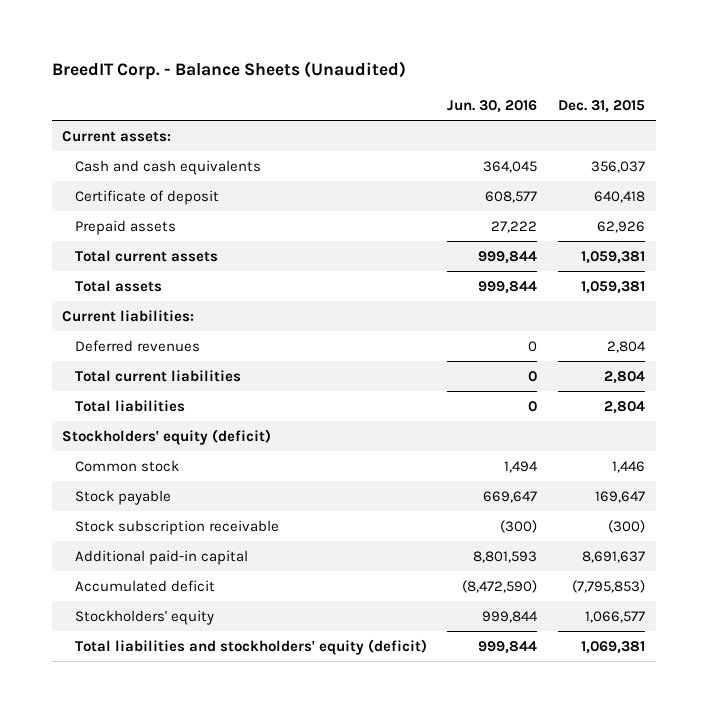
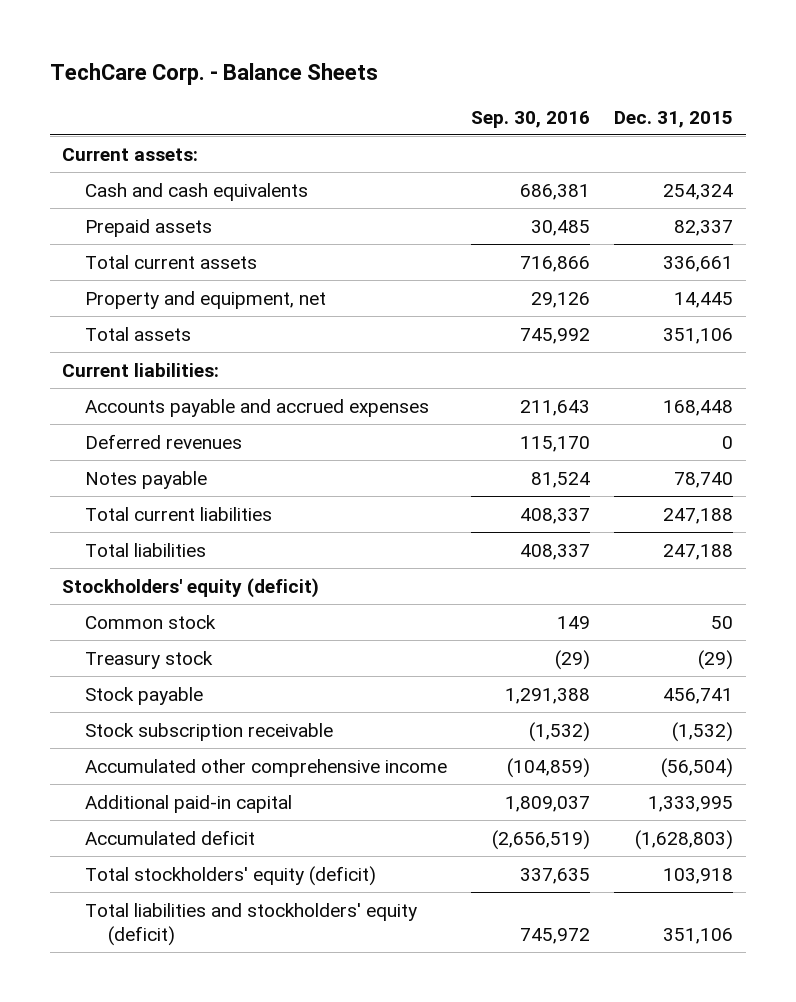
[52,61,407,81] BreedIT Corp. - Balance Sheets (Unaudited) -> [50,62,379,85] TechCare Corp. - Balance Sheets
[447,100,538,114] Jun. 30, 2016 -> none
none -> [471,110,591,128] Sep. 30, 2016
[74,189,219,205] Certificate of deposit -> none
[591,160,646,173] 356,037 -> [663,183,734,200] 254,324
[597,220,646,233] 62,926 -> [674,219,734,236] 82,337
[581,250,646,264] 1,059,381 -> [663,255,734,272] 336,661
none -> [85,290,327,309] Property and equipment, net
[581,280,646,294] 1,059,381 -> [663,327,734,344] 351,106
none -> [85,398,430,417] Accounts payable and accrued expenses
[607,340,647,353] 2,804 -> [722,435,734,449] 0
none -> [85,470,208,489] Notes payable
[604,370,646,384] 2,804 -> [663,507,734,524] 247,188
[604,400,646,414] 2,804 -> [663,543,734,560] 247,188
[612,460,646,473] 1,446 -> [711,615,734,629] 50
none -> [85,650,214,669] Treasury stock
[595,490,646,503] 169,647 -> [663,687,734,704] 456,741
[608,519,646,533] (300) -> [672,721,734,742] (1,532)
none -> [85,758,448,777] Accumulated other comprehensive income
[582,550,646,563] 8,691,637 -> [648,795,734,812] 1,333,995
[572,579,646,593] (7,795,853) -> [635,829,734,850] (1,628,803)
[74,609,214,625] Stockholders' equity -> [85,865,377,886] Total stockholders' equity (deficit)
[585,610,646,623] 1,066,577 -> [663,867,734,884] 103,918
[581,640,646,654] 1,069,381 -> [663,927,734,944] 351,106

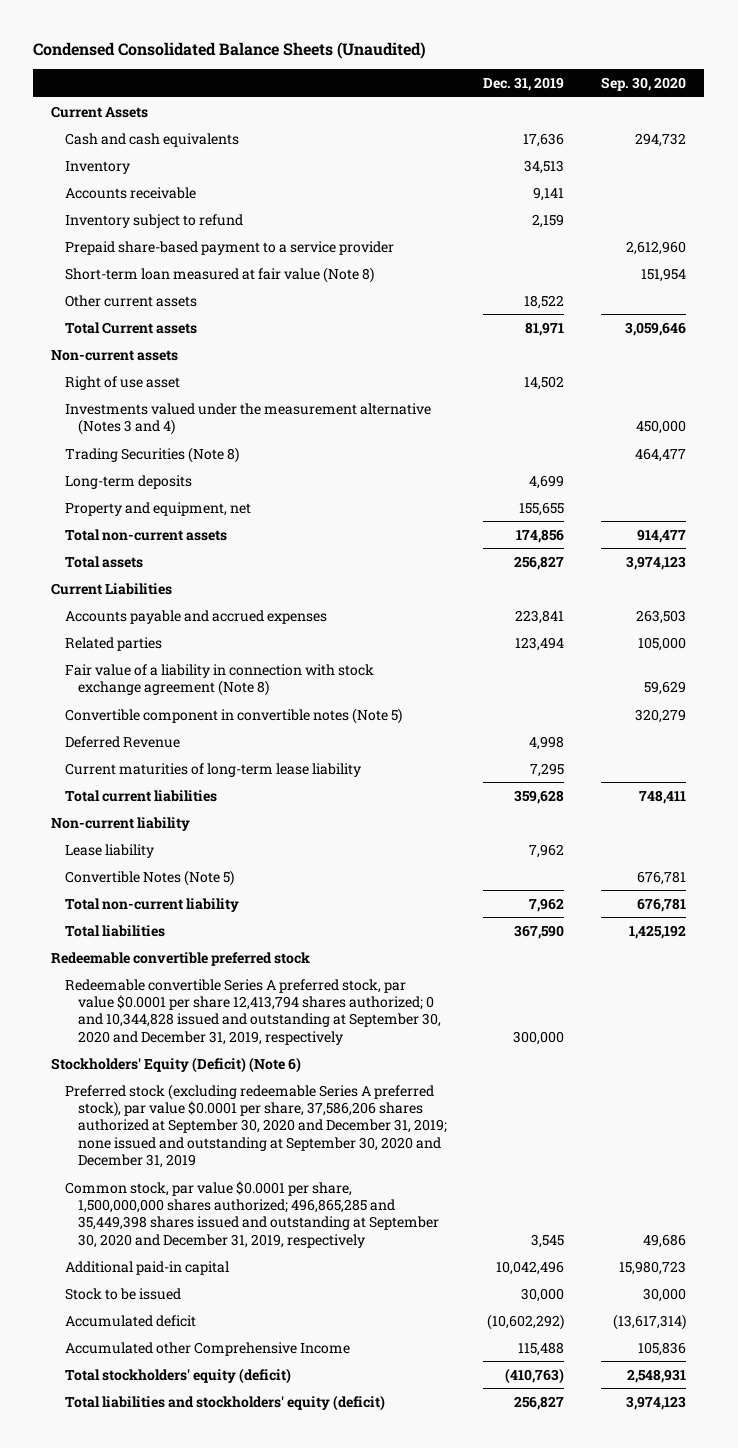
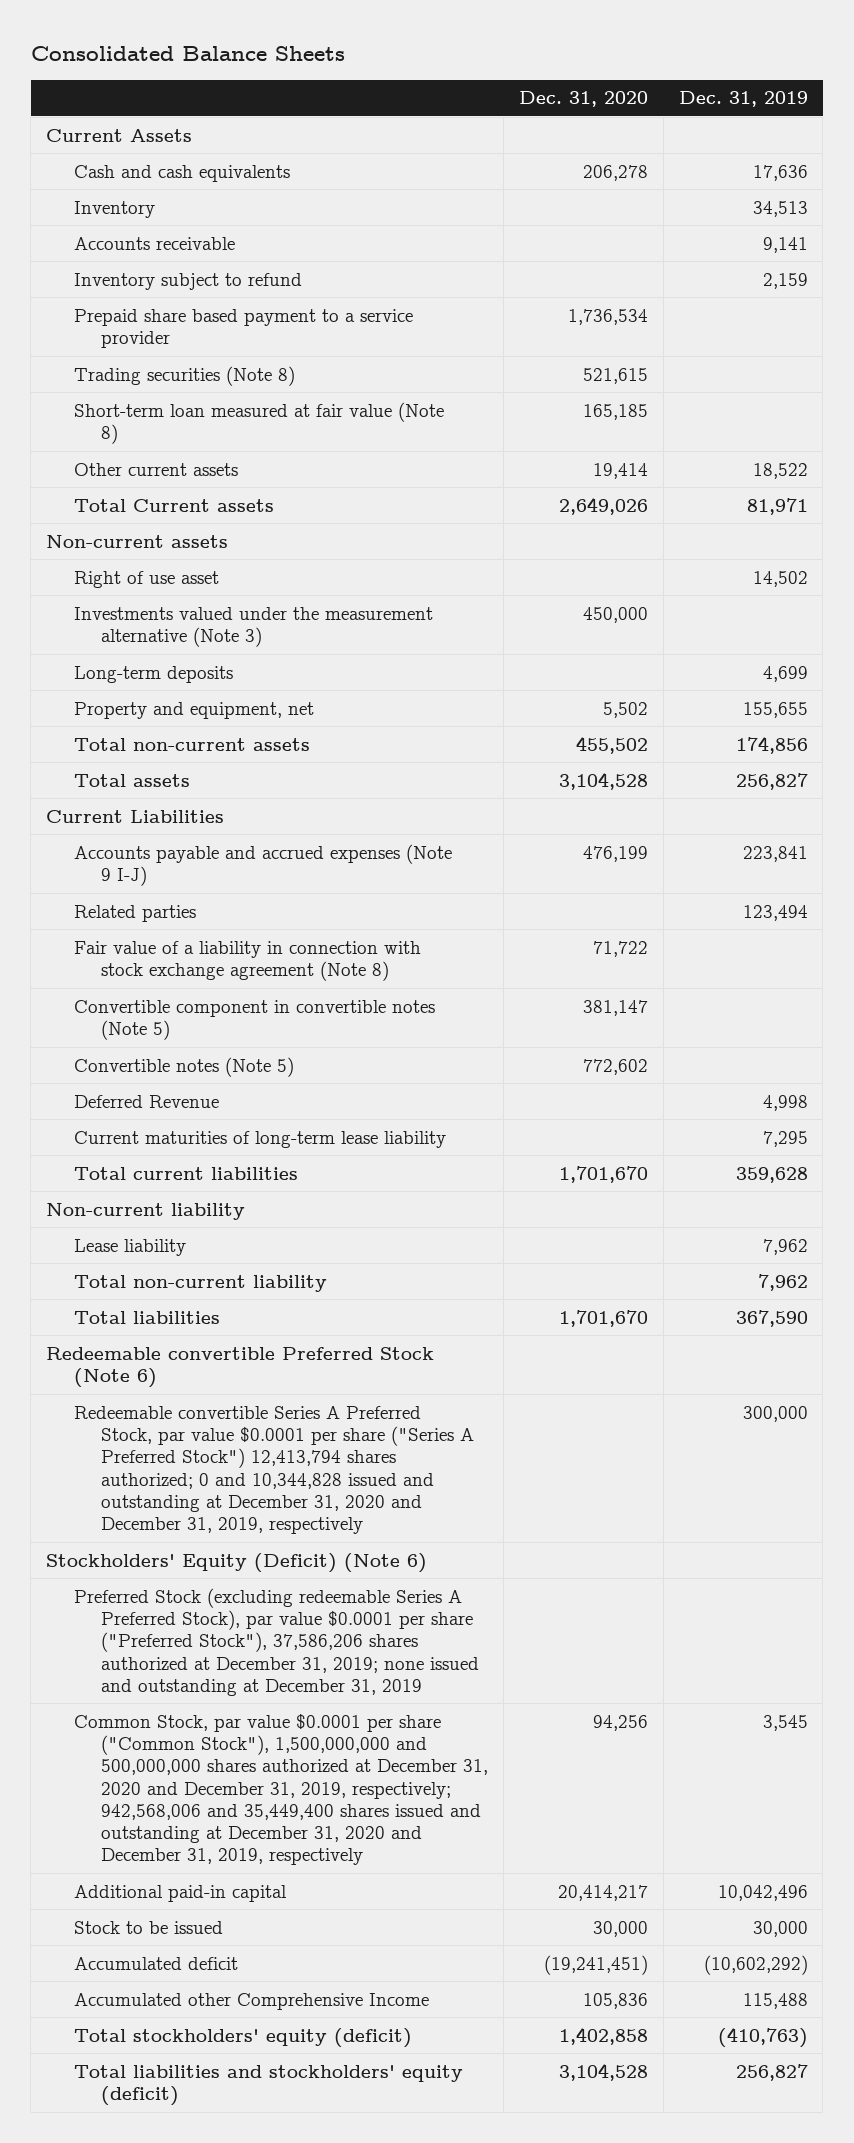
[33,42,427,60] Condensed Consolidated Balance Sheets (Unaudited) -> [30,45,345,61] Consolidated Balance Sheets
[601,76,687,91] Sep. 30, 2020 -> none
none -> [519,91,649,108] Dec. 31, 2020
[64,240,394,255] Prepaid share-based payment to a service provider -> [73,308,413,349] Prepaid share based payment to a service provider
none -> [73,365,295,386] Trading securities (Note 8)
[64,446,239,463] Trading Securities (Note 8) -> none
[64,402,431,436] Investments valued under the measurement alternative (Notes 3 and 4) -> [73,606,433,648] Investments valued under the measurement alternative (Note 3)
[64,609,327,624] Accounts payable and accrued expenses -> [73,843,452,887] Accounts payable and accrued expenses (Note 9 I-J)
none -> [73,1056,294,1077] Convertible notes (Note 5)
[64,869,234,886] Convertible Notes (Note 5) -> none
[51,951,311,966] Redeemable convertible preferred stock -> [46,1346,435,1389] Redeemable convertible Preferred Stock (Note 6)
[64,978,441,1045] Redeemable convertible Series A preferred stock, par value $0.0001 per share 12,413,794 shares authorized; 0 and 10,344,828 issued and outstanding at September 30, 2020 and December 31, 2019, respectively -> [73,1405,475,1535] Redeemable convertible Series A Preferred Stock, par value $0.0001 per share ("Series A Preferred Stock") 12,413,794 shares authorized; 0 and 10,344,828 issued and outstanding at December 31, 2020 and December 31, 2019, respectively
[64,1083,447,1168] Preferred stock (excluding redeemable Series A preferred stock), par value $0.0001 per share, 37,586,206 shares authorized at September 30, 2020 and December 31, 2019; none issued and outstanding at September 30, 2020 and December 31, 2019 -> [73,1587,480,1696] Preferred Stock (excluding redeemable Series A Preferred Stock), par value $0.0001 per share ("Preferred Stock"), 37,586,206 shares authorized at December 31, 2019; none issued and outstanding at December 31, 2019
[64,1180,439,1248] Common stock, par value $0.0001 per share, 1,500,000,000 shares authorized; 496,865,285 and 35,449,398 shares issued and outstanding at September 30, 2020 and December 31, 2019, respectively -> [73,1713,489,1866] Common Stock, par value $0.0001 per share ("Common Stock"), 1,500,000,000 and 500,000,000 shares authorized at December 31, 2020 and December 31, 2019, respectively; 942,568,006 and 35,449,400 shares issued and outstanding at December 31, 2020 and December 31, 2019, respectively

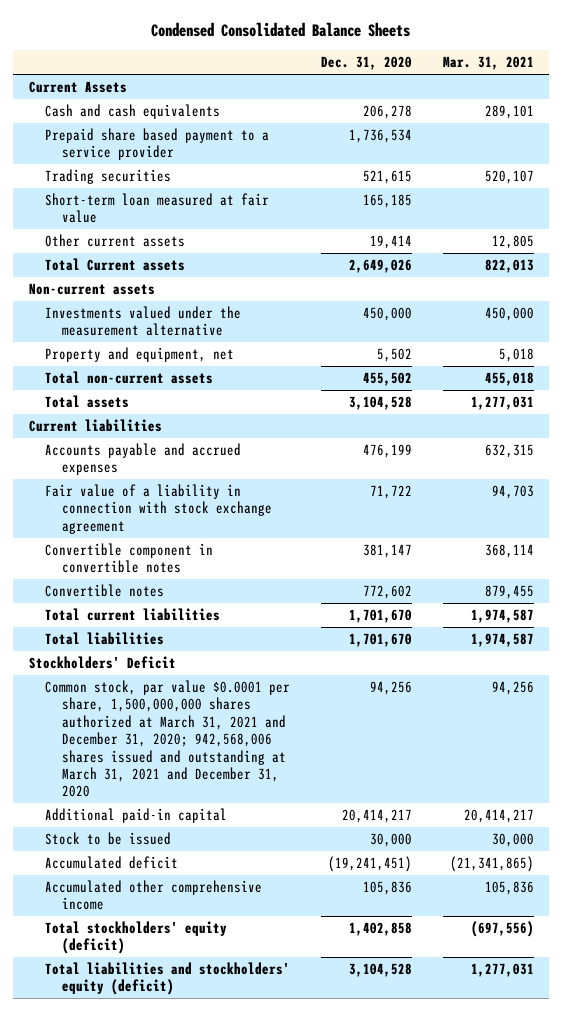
[30,45,345,61] Consolidated Balance Sheets -> [151,21,411,37] Condensed Consolidated Balance Sheets
[678,91,808,108] Dec. 31, 2019 -> none
none -> [442,56,534,71] Mar. 31, 2021
[73,200,155,218] Inventory -> none
[73,236,235,250] Accounts receivable -> none
[73,272,302,290] Inventory subject to refund -> none
[73,365,295,386] Trading securities (Note 8) -> [45,168,172,184] Trading securities
[73,401,444,445] Short-term loan measured at fair value (Note 8) -> [45,192,270,224] Short-term loan measured at fair value
[73,570,219,588] Right of use asset -> none
[73,665,233,683] Long-term deposits -> none
[73,606,433,648] Investments valued under the measurement alternative (Note 3) -> [45,305,242,337] Investments valued under the measurement alternative
[73,904,196,922] Related parties -> none
[73,1094,219,1108] Deferred Revenue -> none
[73,1130,446,1148] Current maturities of long-term lease liability -> none
[46,809,225,823] Current Liabilities -> [28,418,162,432] Current liabilities
[73,843,452,887] Accounts payable and accrued expenses (Note 9 I-J) -> [45,442,242,476] Accounts payable and accrued expenses
[73,940,421,982] Fair value of a liability in connection with stock exchange agreement (Note 8) -> [45,483,272,534] Fair value of a liability in connection with stock exchange agreement
[73,999,435,1041] Convertible component in convertible notes (Note 5) -> [45,542,214,574] Convertible component in convertible notes
[73,1056,294,1077] Convertible notes (Note 5) -> [45,583,165,597] Convertible notes
[46,1202,246,1220] Non-current liability -> none
[73,1238,186,1256] Lease liability -> none
[73,1274,327,1292] Total non-current liability -> none
[46,1346,435,1389] Redeemable convertible Preferred Stock (Note 6) -> none
[73,1405,475,1535] Redeemable convertible Series A Preferred Stock, par value $0.0001 per share ("Series A Preferred Stock") 12,413,794 shares authorized; 0 and 10,344,828 issued and outstanding at December 31, 2020 and December 31, 2019, respectively -> none
[73,1587,480,1696] Preferred Stock (excluding redeemable Series A Preferred Stock), par value $0.0001 per share ("Preferred Stock"), 37,586,206 shares authorized at December 31, 2019; none issued and outstanding at December 31, 2019 -> none
[46,1552,428,1573] Stockholders' Equity (Deficit) (Note 6) -> [28,655,176,669] Stockholders' Deficit
[73,1713,489,1866] Common Stock, par value $0.0001 per share ("Common Stock"), 1,500,000,000 and 500,000,000 shares authorized at December 31, 2020 and December 31, 2019, respectively; 942,568,006 and 35,449,400 shares issued and outstanding at December 31, 2020 and December 31, 2019, respectively -> [45,679,291,798] Common stock, par value $0.0001 per share, 1,500,000,000 shares authorized at March 31, 2021 and December 31, 2020; 942,568,006 shares issued and outstanding at March 31, 2021 and December 31, 2020
[73,1992,429,2010] Accumulated other Comprehensive Income -> [45,879,263,911] Accumulated other comprehensive income

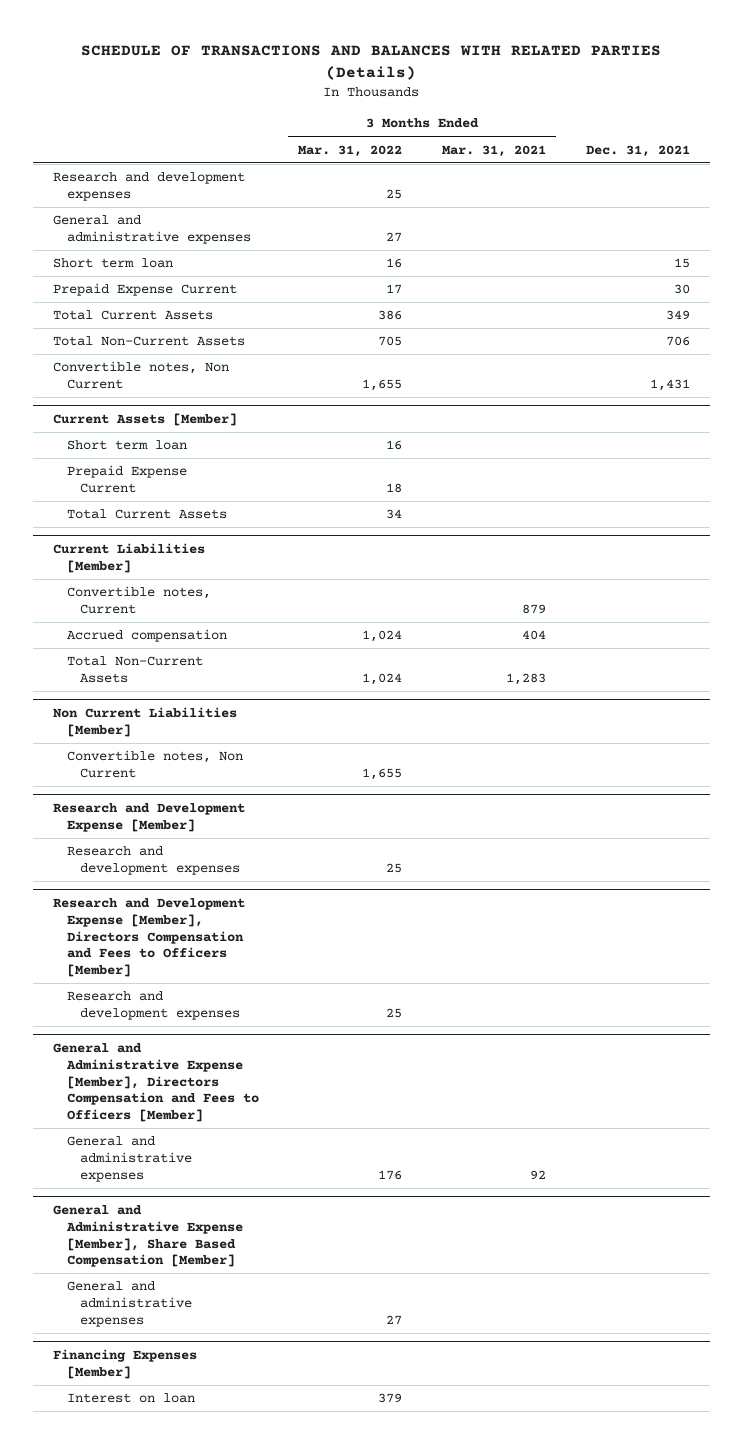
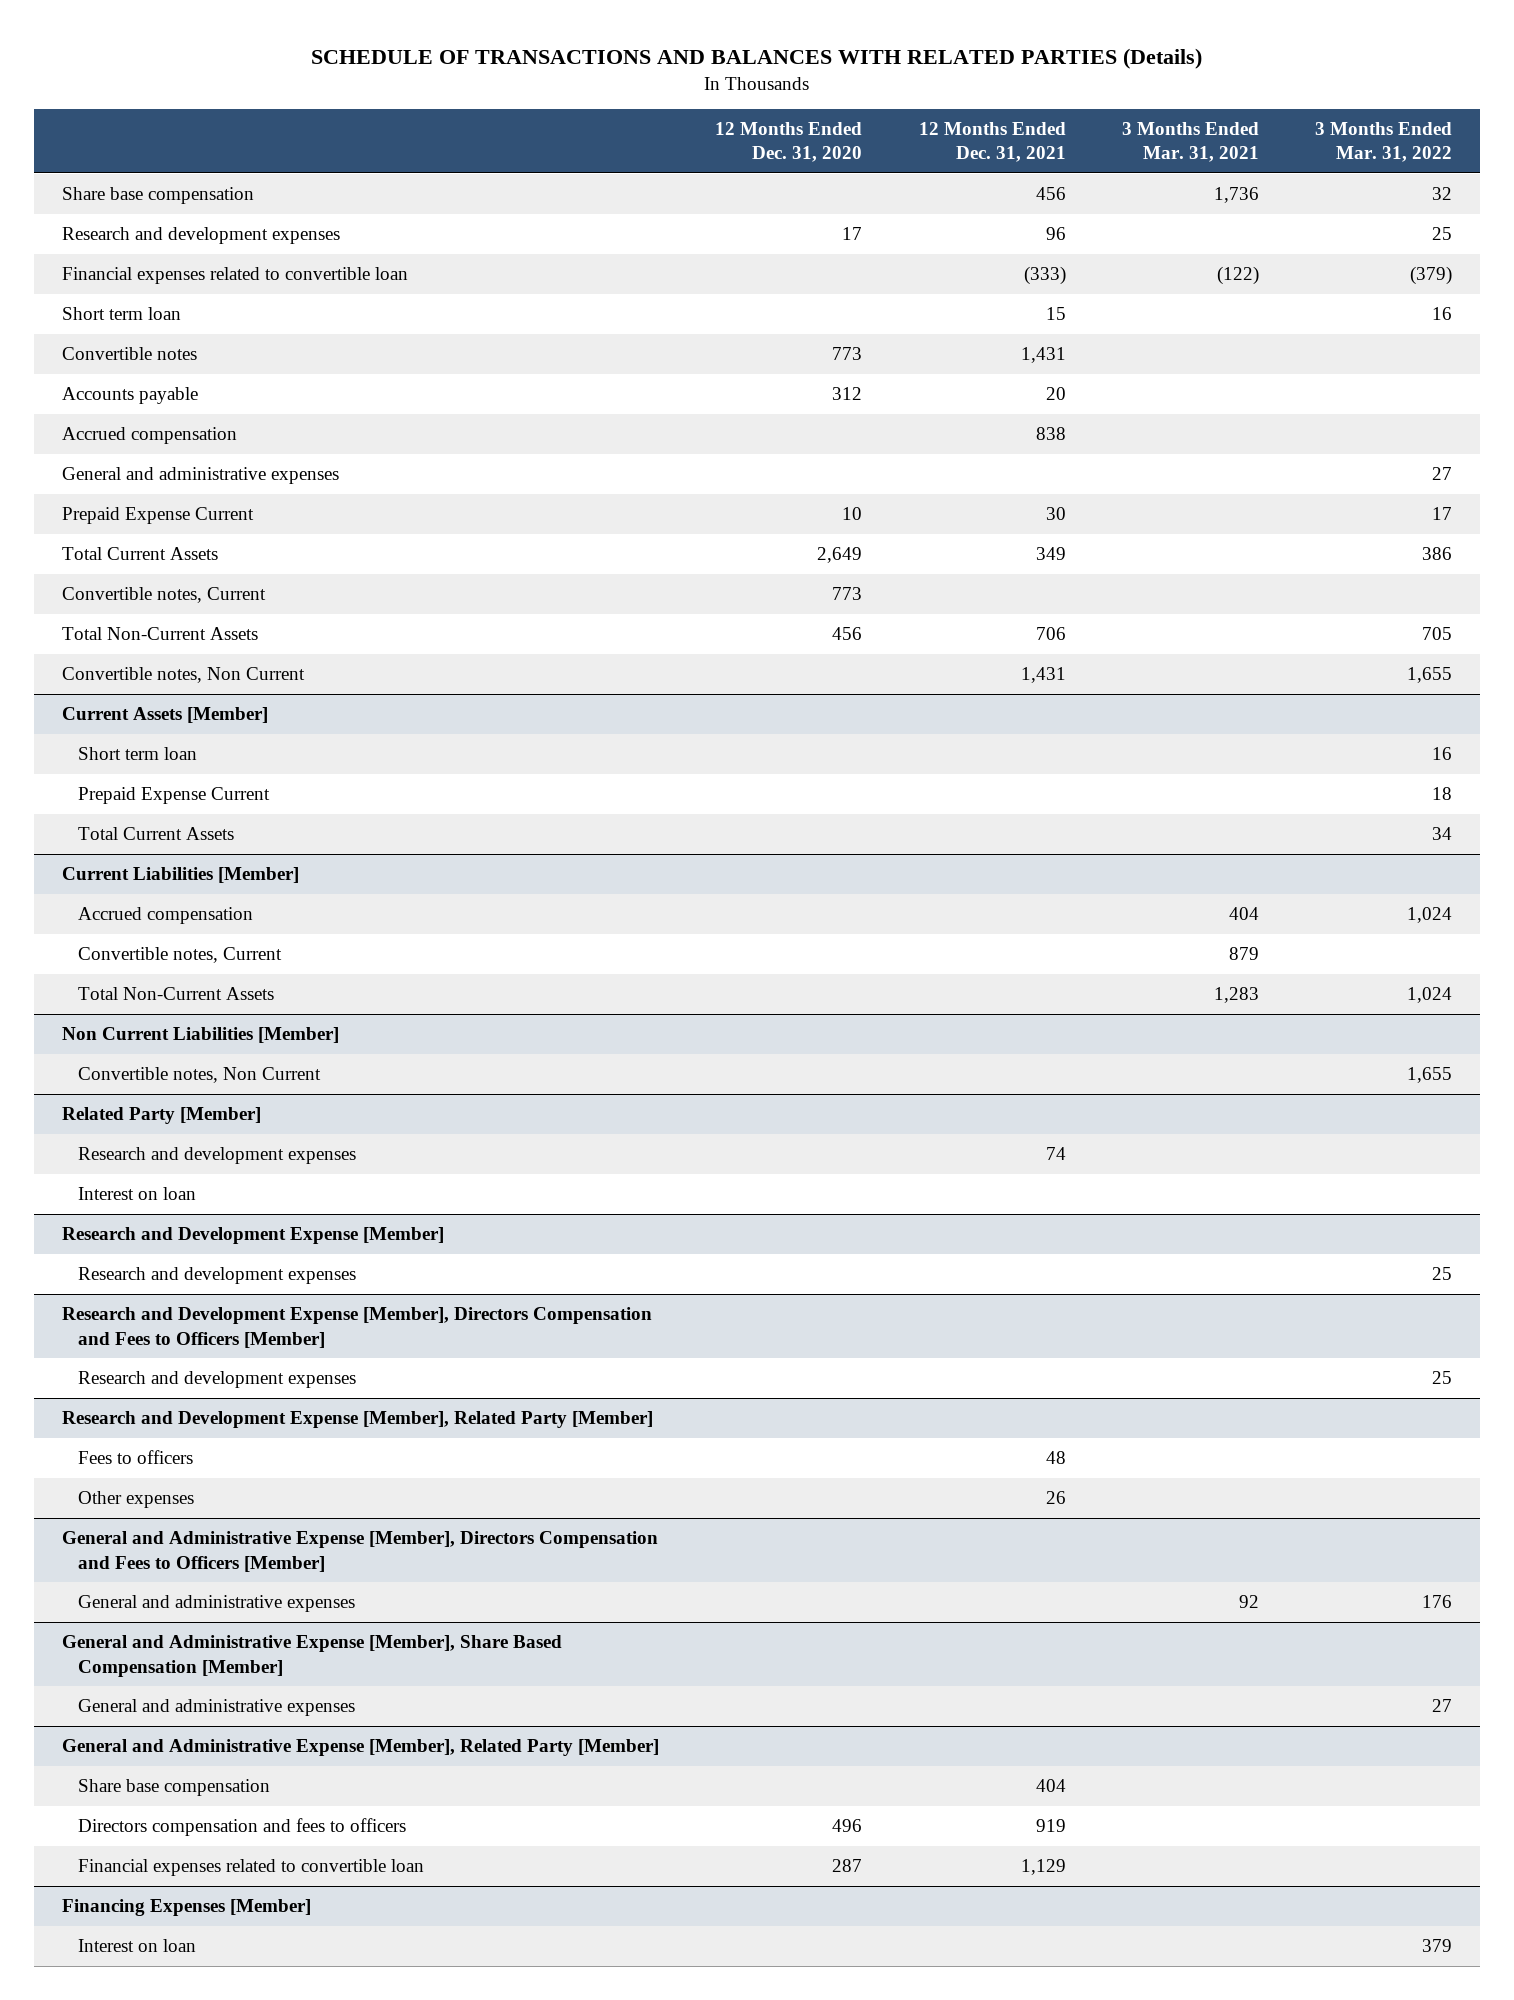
[585,144,690,157] Dec. 31, 2021 -> none
none -> [715,121,863,163] 12 Months Ended Dec. 31, 2020
none -> [918,121,1066,163] 12 Months Ended Dec. 31, 2021
none -> [62,186,255,204] Share base compensation
none -> [62,266,409,284] Financial expenses related to convertible loan
none -> [62,346,198,360] Convertible notes
none -> [62,386,199,404] Accounts payable
none -> [62,426,238,444] Accrued compensation
[53,215,251,245] General and administrative expenses -> [62,466,340,484] General and administrative expenses
none -> [62,586,267,603] Convertible notes, Current
[66,586,211,615] Convertible notes, Current -> [77,946,282,963] Convertible notes, Current
none -> [62,1106,262,1124] Related Party [Member]
none -> [77,1146,356,1164] Research and development expenses
none -> [77,1186,196,1200] Interest on loan
none -> [62,1410,654,1428] Research and Development Expense [Member], Related Party [Member]
none -> [77,1449,193,1464] Fees to officers
none -> [77,1490,194,1508] Other expenses
none -> [62,1738,660,1756] General and Administrative Expense [Member], Related Party [Member]
none -> [77,1778,270,1796] Share base compensation
none -> [77,1817,406,1836] Directors compensation and fees to officers
none -> [77,1858,424,1876] Financial expenses related to convertible loan

